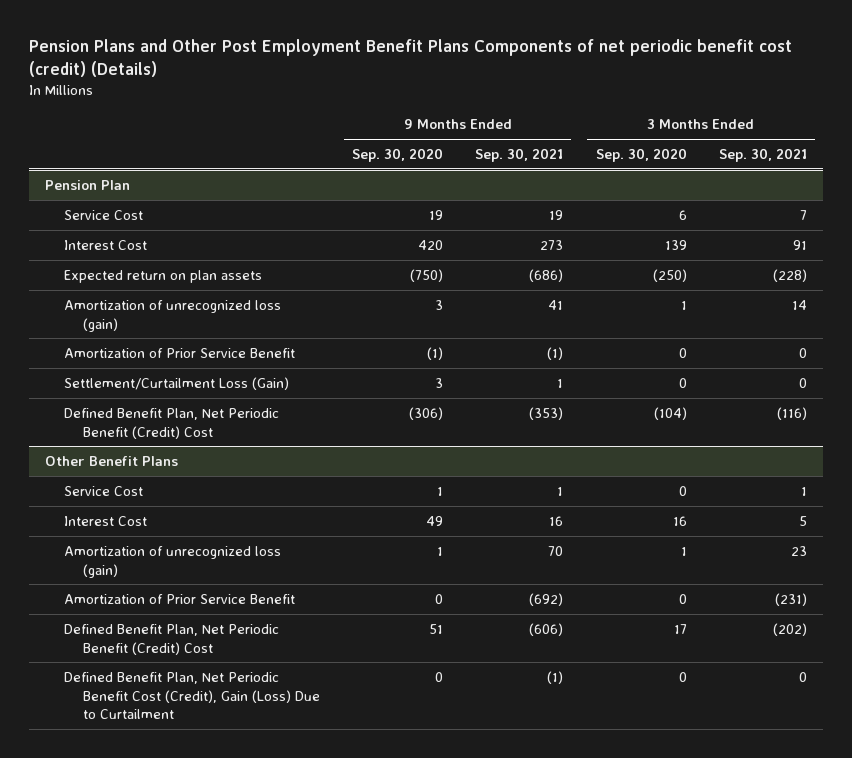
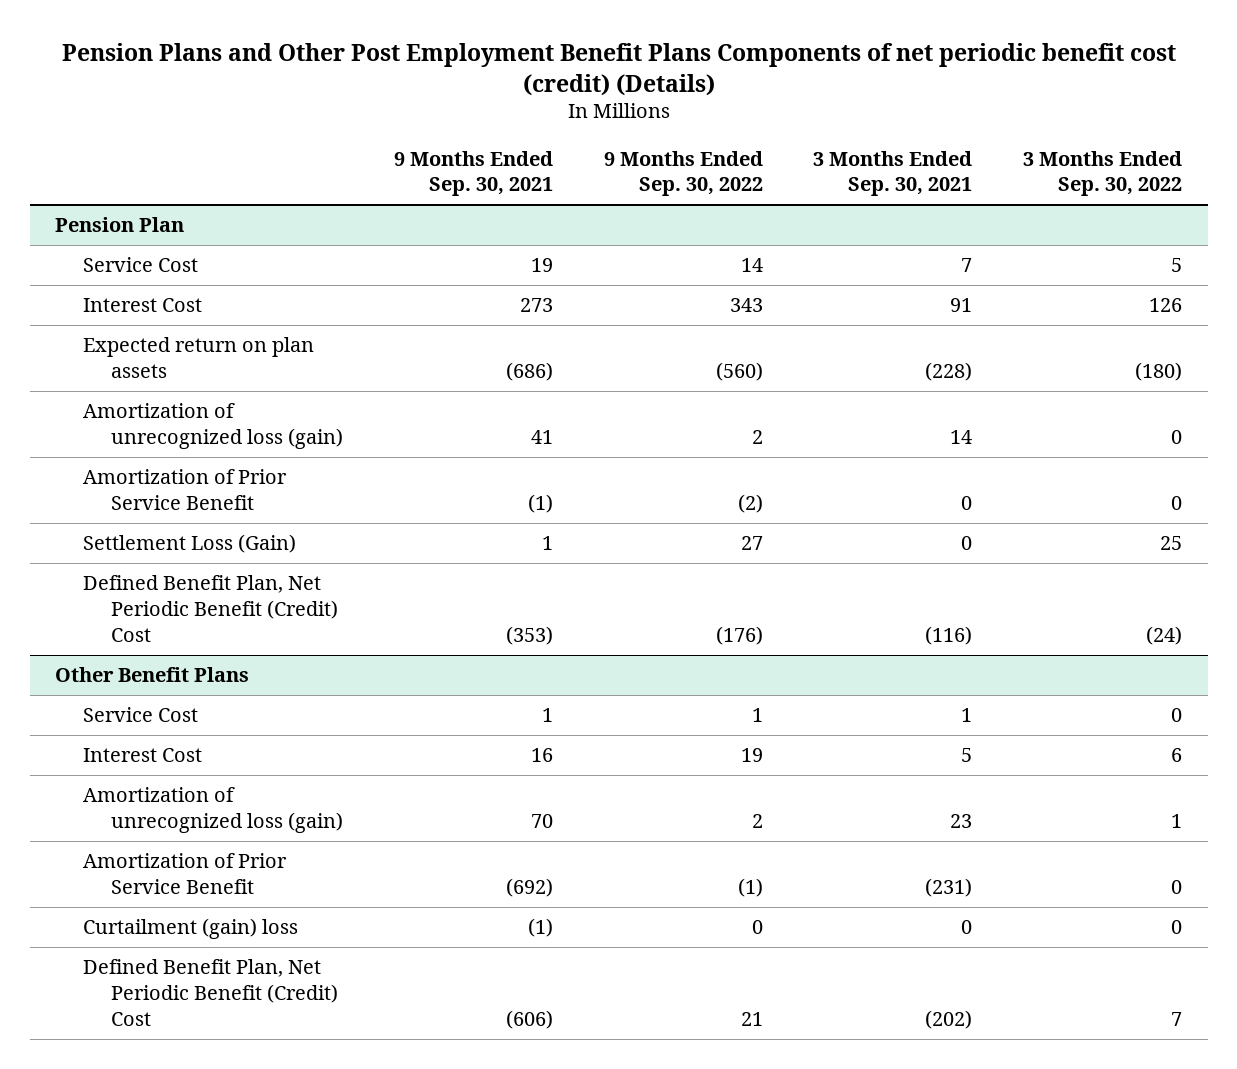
[351,148,443,163] Sep. 30, 2020 -> none
[595,148,687,163] Sep. 30, 2020 -> none
none -> [603,150,763,197] 9 Months Ended Sep. 30, 2022
none -> [1023,150,1183,197] 3 Months Ended Sep. 30, 2022
[64,376,290,390] Settlement/Curtailment Loss (Gain) -> [83,534,297,554] Settlement Loss (Gain)
none -> [83,918,299,940] Curtailment (gain) loss
[64,671,320,720] Defined Benefit Plan, Net Periodic Benefit Cost (Credit), Gain (Loss) Due to Curtailment -> none

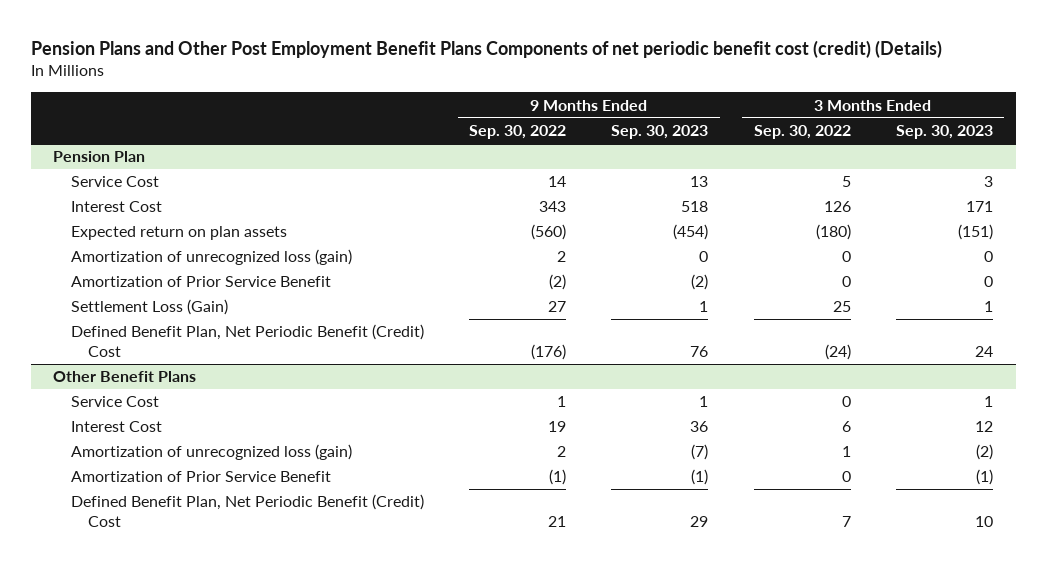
[394,150,554,197] 9 Months Ended Sep. 30, 2021 -> none
[813,150,973,197] 3 Months Ended Sep. 30, 2021 -> none
none -> [611,125,709,140] Sep. 30, 2023
none -> [896,125,994,140] Sep. 30, 2023
[83,918,299,940] Curtailment (gain) loss -> none

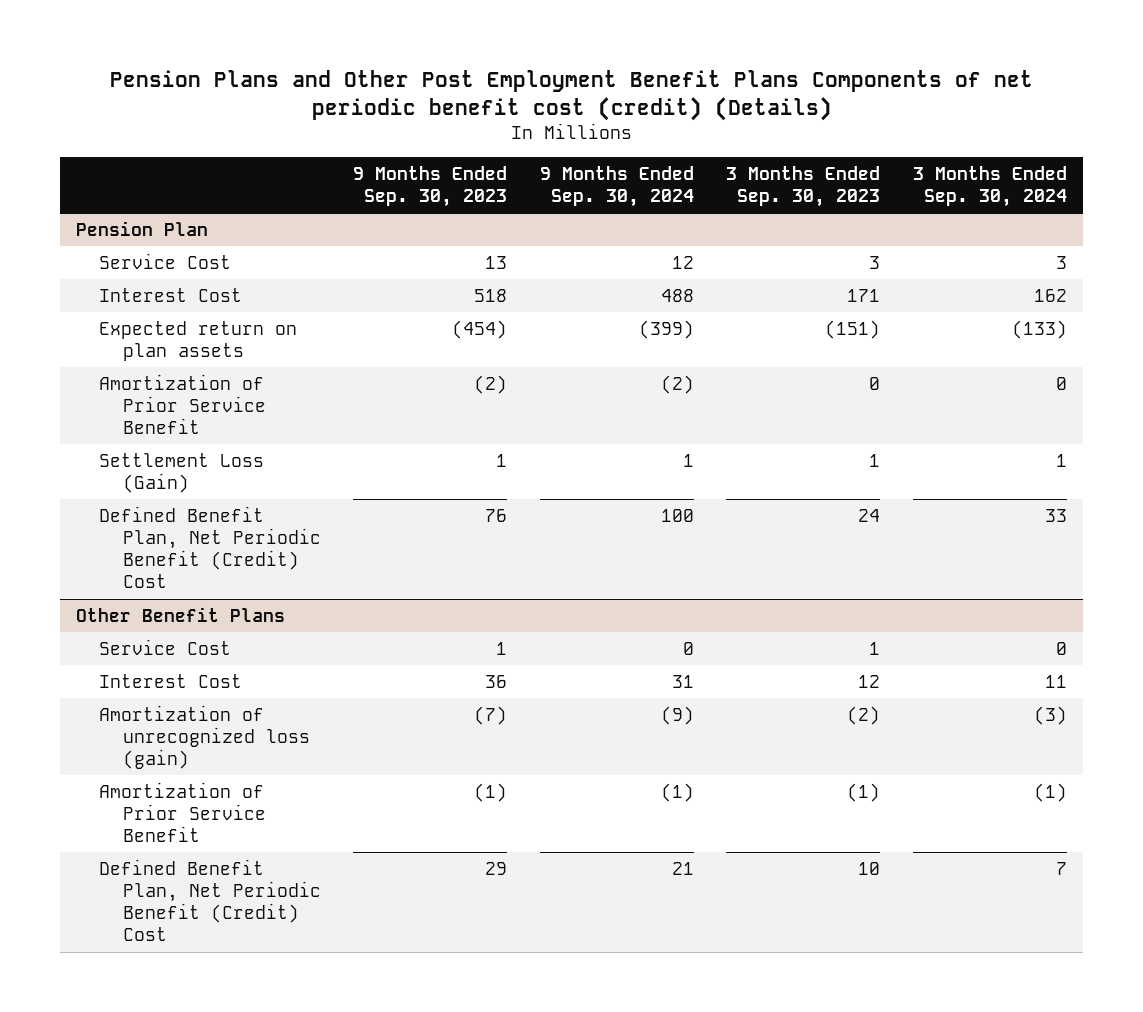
[469,125,567,140] Sep. 30, 2022 -> none
[753,125,851,140] Sep. 30, 2022 -> none
none -> [539,165,694,208] 9 Months Ended Sep. 30, 2024
none -> [913,165,1068,208] 3 Months Ended Sep. 30, 2024
[70,249,352,266] Amortization of unrecognized loss (gain) -> none

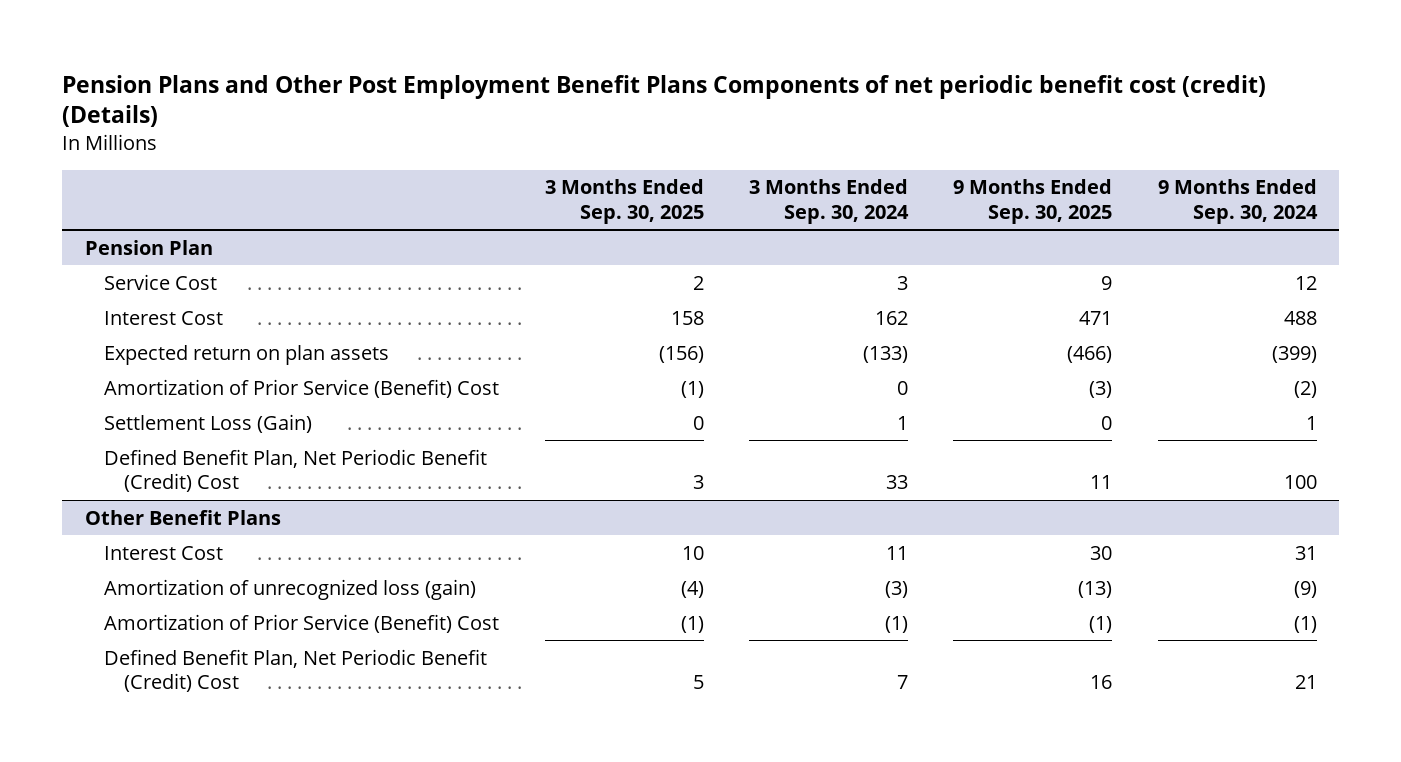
[353,165,508,208] 9 Months Ended Sep. 30, 2023 -> none
[726,165,881,208] 3 Months Ended Sep. 30, 2023 -> none
none -> [544,179,704,224] 3 Months Ended Sep. 30, 2025
none -> [953,179,1113,224] 9 Months Ended Sep. 30, 2025
[99,373,266,435] Amortization of Prior Service Benefit -> [104,378,500,398] Amortization of Prior Service (Benefit) Cost
[99,638,232,655] Service Cost -> none
[99,781,266,843] Amortization of Prior Service Benefit -> [104,613,500,633] Amortization of Prior Service (Benefit) Cost

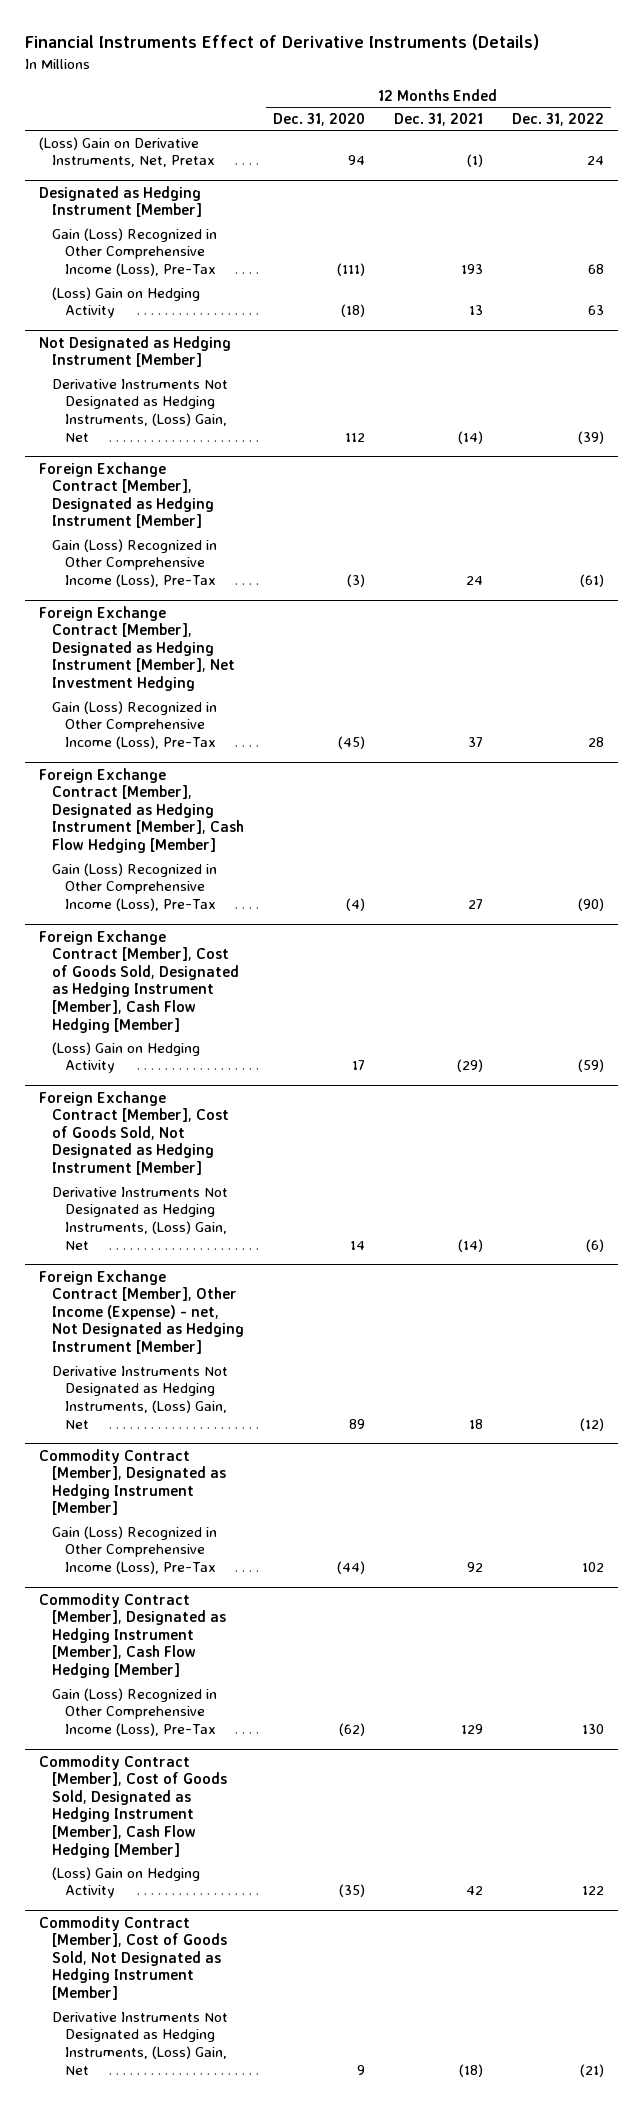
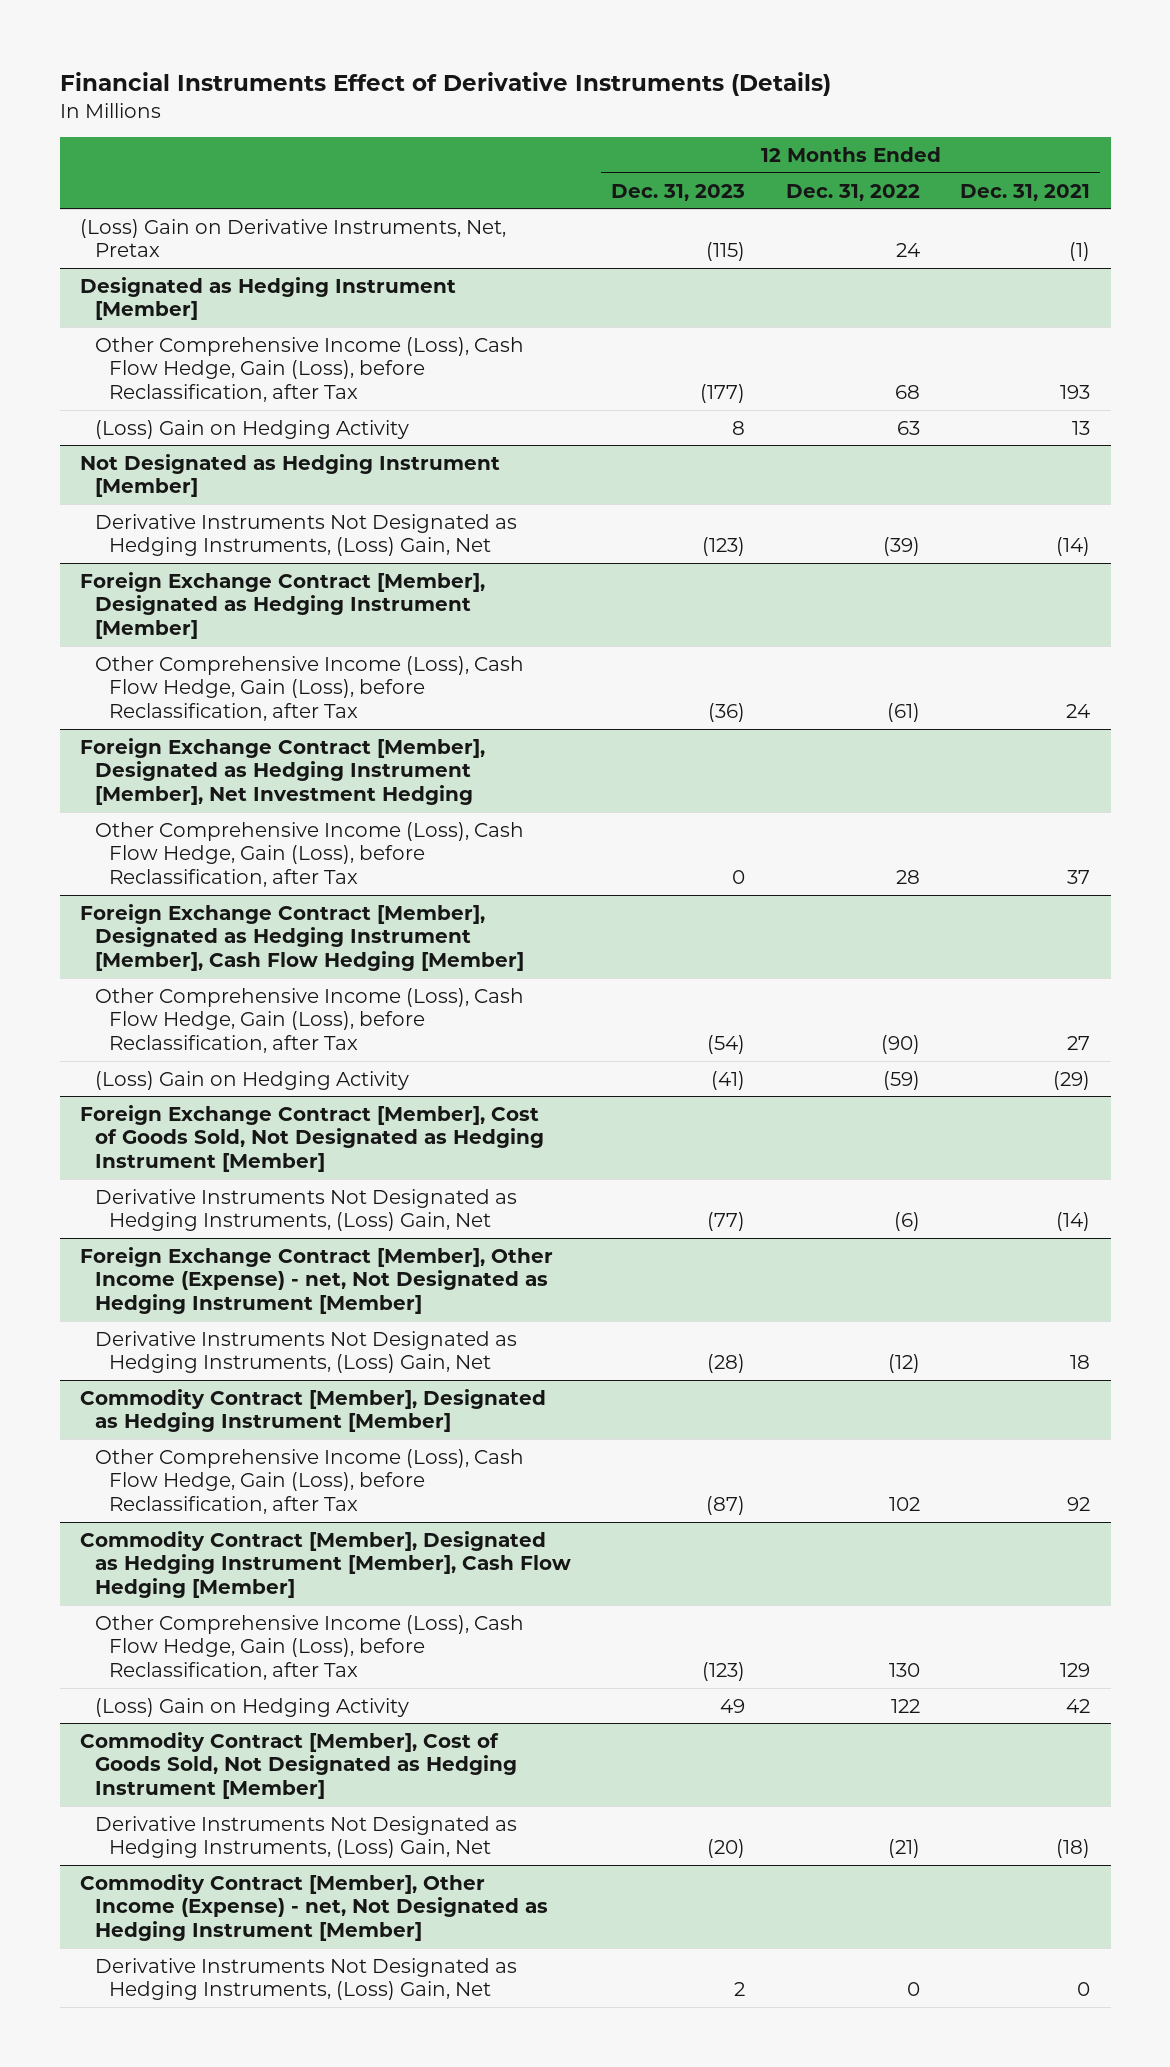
[273,112,366,126] Dec. 31, 2020 -> none
none -> [611,183,746,201] Dec. 31, 2023
[52,227,218,276] Gain (Loss) Recognized in Other Comprehensive Income (Loss), Pre-Tax -> [94,336,524,403] Other Comprehensive Income (Loss), Cash Flow Hedge, Gain (Loss), before Reclassification, after Tax
[52,538,218,587] Gain (Loss) Recognized in Other Comprehensive Income (Loss), Pre-Tax -> [94,655,524,722] Other Comprehensive Income (Loss), Cash Flow Hedge, Gain (Loss), before Reclassification, after Tax
[52,700,218,749] Gain (Loss) Recognized in Other Comprehensive Income (Loss), Pre-Tax -> [94,821,524,888] Other Comprehensive Income (Loss), Cash Flow Hedge, Gain (Loss), before Reclassification, after Tax
[39,929,240,1033] Foreign Exchange Contract [Member], Cost of Goods Sold, Designated as Hedging Instrument [Member], Cash Flow Hedging [Member] -> none
[52,862,218,911] Gain (Loss) Recognized in Other Comprehensive Income (Loss), Pre-Tax -> [94,987,524,1054] Other Comprehensive Income (Loss), Cash Flow Hedge, Gain (Loss), before Reclassification, after Tax
[52,1525,218,1574] Gain (Loss) Recognized in Other Comprehensive Income (Loss), Pre-Tax -> [94,1448,524,1515] Other Comprehensive Income (Loss), Cash Flow Hedge, Gain (Loss), before Reclassification, after Tax
[39,1754,228,1858] Commodity Contract [Member], Cost of Goods Sold, Designated as Hedging Instrument [Member], Cash Flow Hedging [Member] -> none
[52,1687,218,1736] Gain (Loss) Recognized in Other Comprehensive Income (Loss), Pre-Tax -> [94,1614,524,1681] Other Comprehensive Income (Loss), Cash Flow Hedge, Gain (Loss), before Reclassification, after Tax
none -> [79,1873,548,1942] Commodity Contract [Member], Other Income (Expense) - net, Not Designated as Hedging Instrument [Member]
none -> [94,1957,517,2001] Derivative Instruments Not Designated as Hedging Instruments, (Loss) Gain, Net

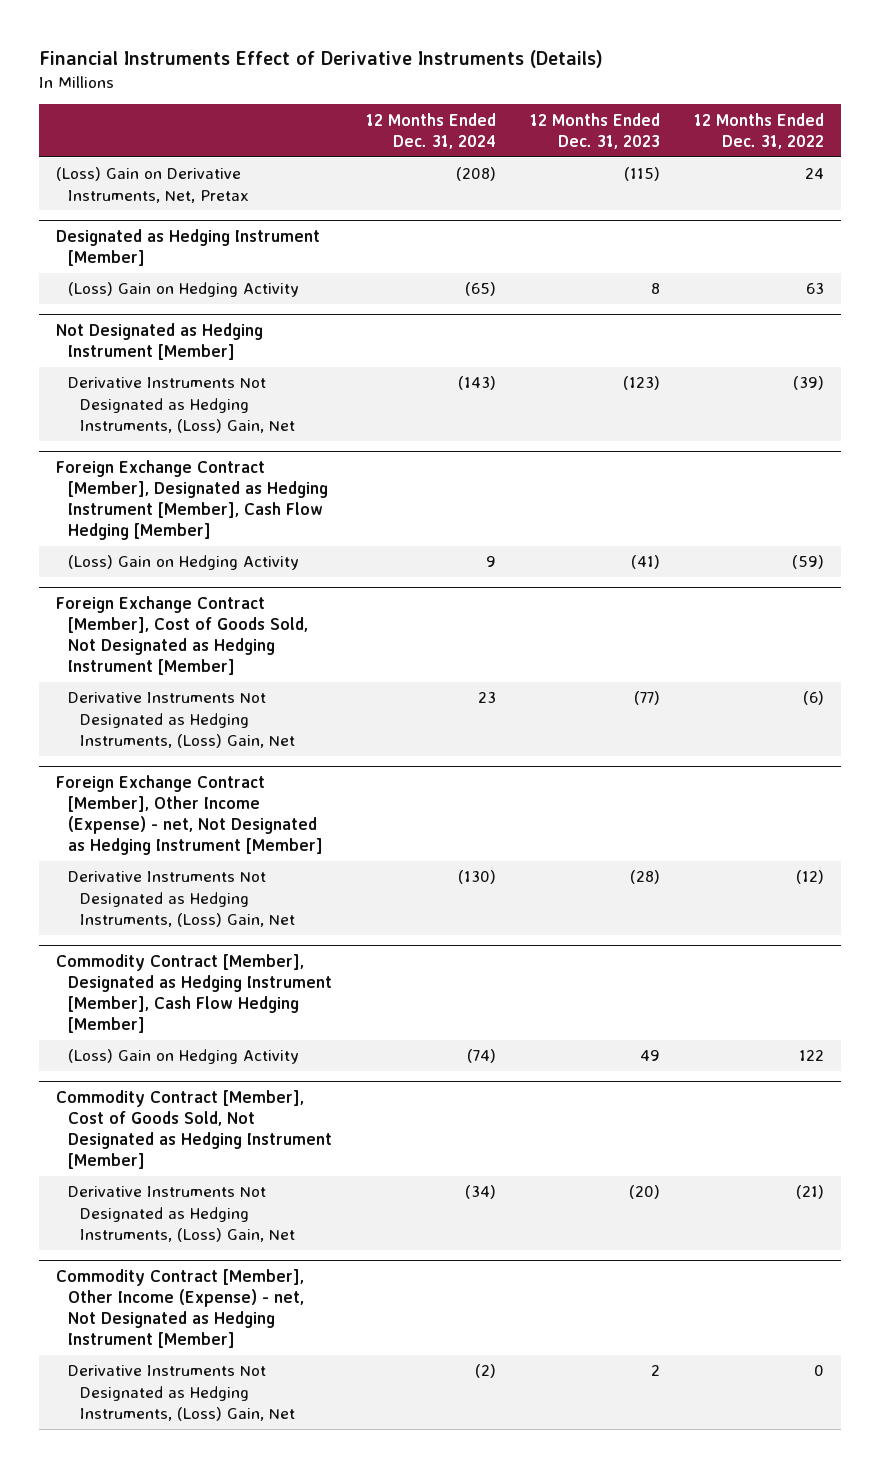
[960,183,1091,201] Dec. 31, 2021 -> none
none -> [365,112,496,150] 12 Months Ended Dec. 31, 2024
[94,336,524,403] Other Comprehensive Income (Loss), Cash Flow Hedge, Gain (Loss), before Reclassification, after Tax -> none
[79,571,485,640] Foreign Exchange Contract [Member], Designated as Hedging Instrument [Member] -> none
[94,655,524,722] Other Comprehensive Income (Loss), Cash Flow Hedge, Gain (Loss), before Reclassification, after Tax -> none
[79,737,485,806] Foreign Exchange Contract [Member], Designated as Hedging Instrument [Member], Net Investment Hedging -> none
[94,821,524,888] Other Comprehensive Income (Loss), Cash Flow Hedge, Gain (Loss), before Reclassification, after Tax -> none
[94,987,524,1054] Other Comprehensive Income (Loss), Cash Flow Hedge, Gain (Loss), before Reclassification, after Tax -> none
[79,1388,546,1433] Commodity Contract [Member], Designated as Hedging Instrument [Member] -> none
[94,1448,524,1515] Other Comprehensive Income (Loss), Cash Flow Hedge, Gain (Loss), before Reclassification, after Tax -> none
[94,1614,524,1681] Other Comprehensive Income (Loss), Cash Flow Hedge, Gain (Loss), before Reclassification, after Tax -> none

